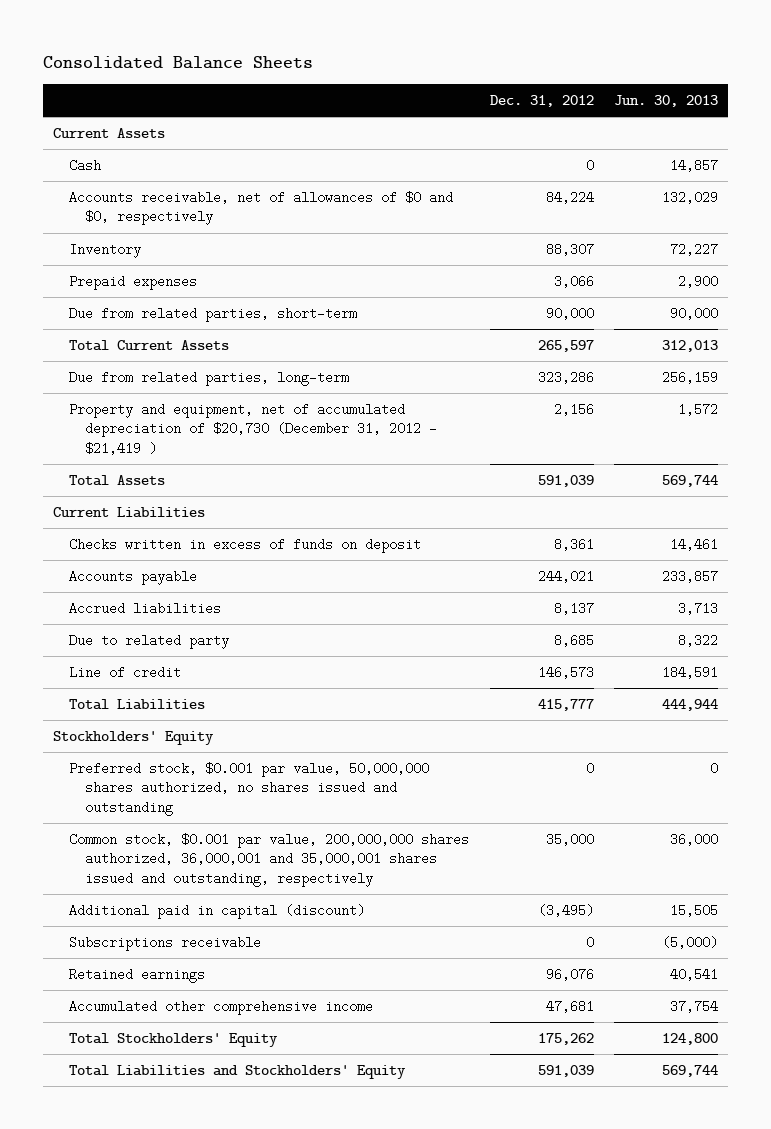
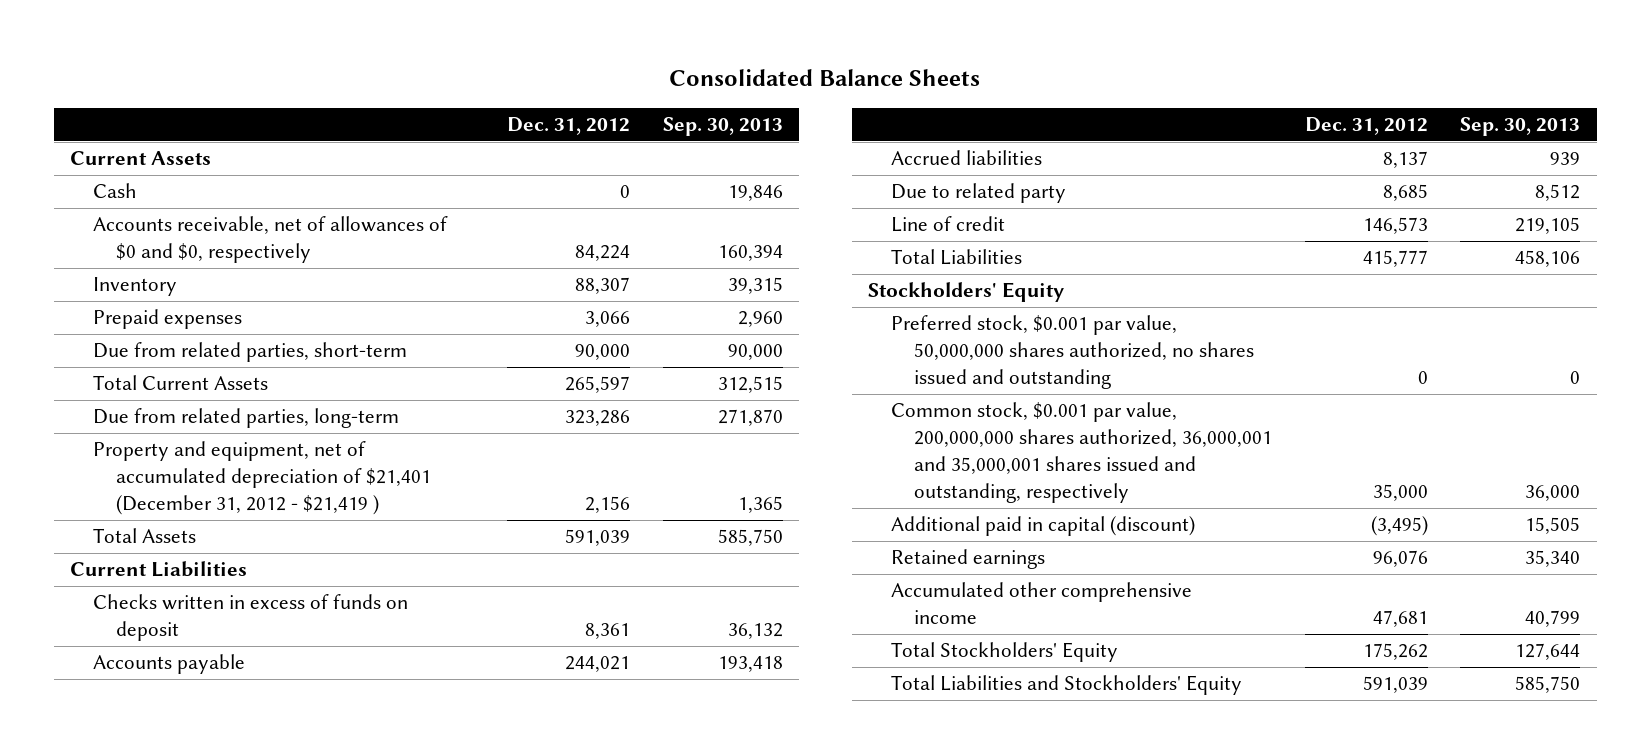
[613,94,718,107] Jun. 30, 2013 -> none
none -> [662,116,783,136] Sep. 30, 2013
[69,402,438,455] Property and equipment, net of accumulated depreciation of $20,730 (December 31, 2012 - $21,419 ) -> [93,441,432,516] Property and equipment, net of accumulated depreciation of $21,401 (December 31, 2012 - $21,419 )
[69,935,262,951] Subscriptions receivable -> none

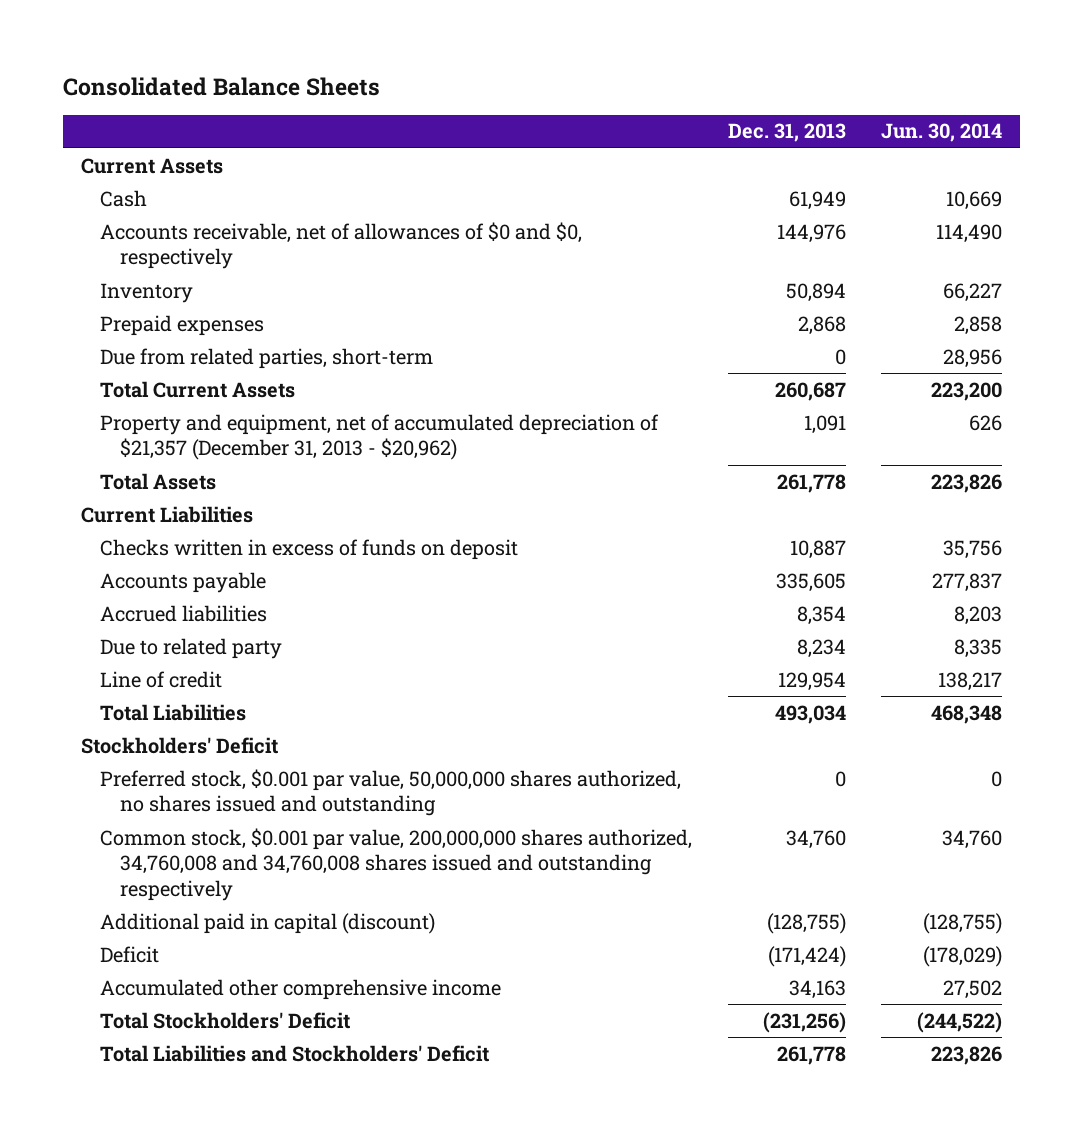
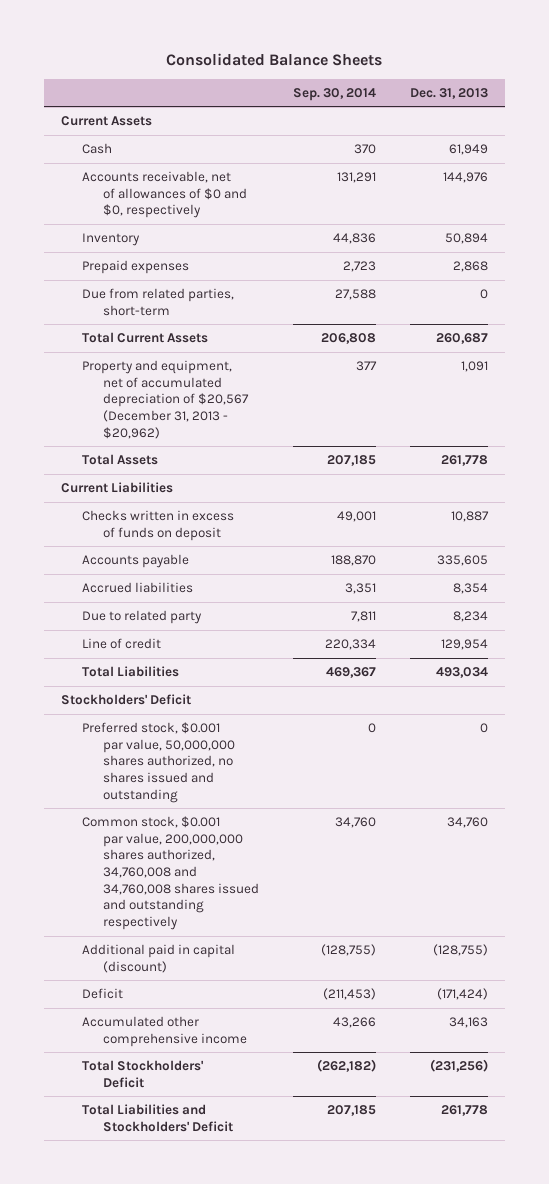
[881,123,1003,143] Jun. 30, 2014 -> none
none -> [292,87,376,101] Sep. 30, 2014
[100,413,660,461] Property and equipment, net of accumulated depreciation of $21,357 (December 31, 2013 - $20,962) -> [81,360,249,439] Property and equipment, net of accumulated depreciation of $20,567 (December 31, 2013 - $20,962)

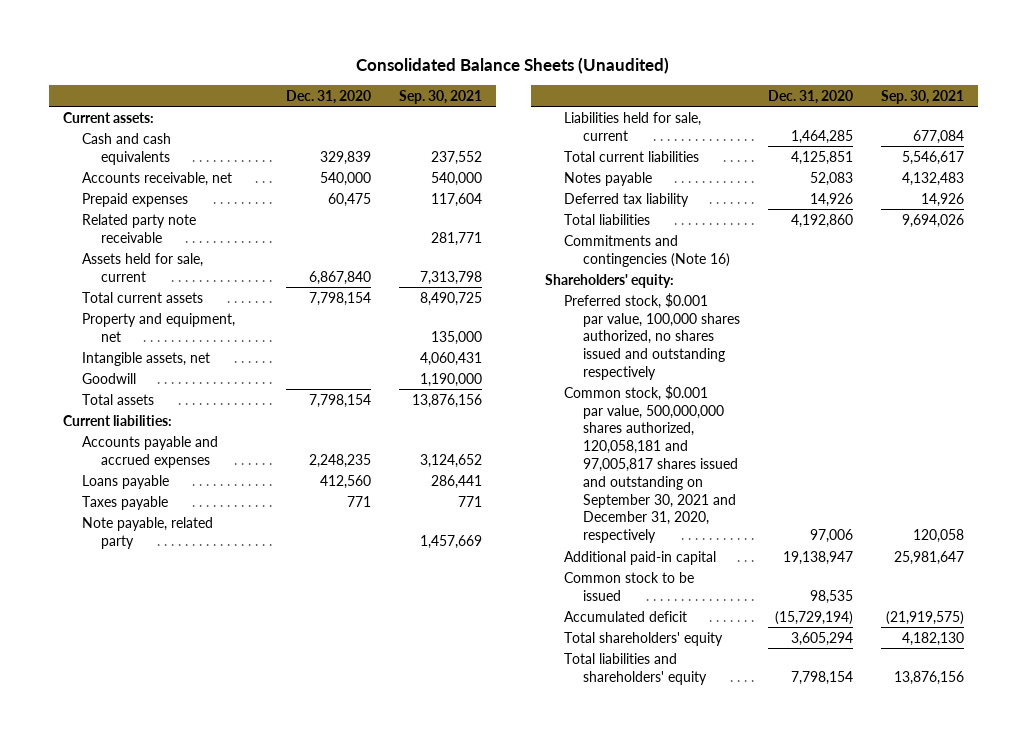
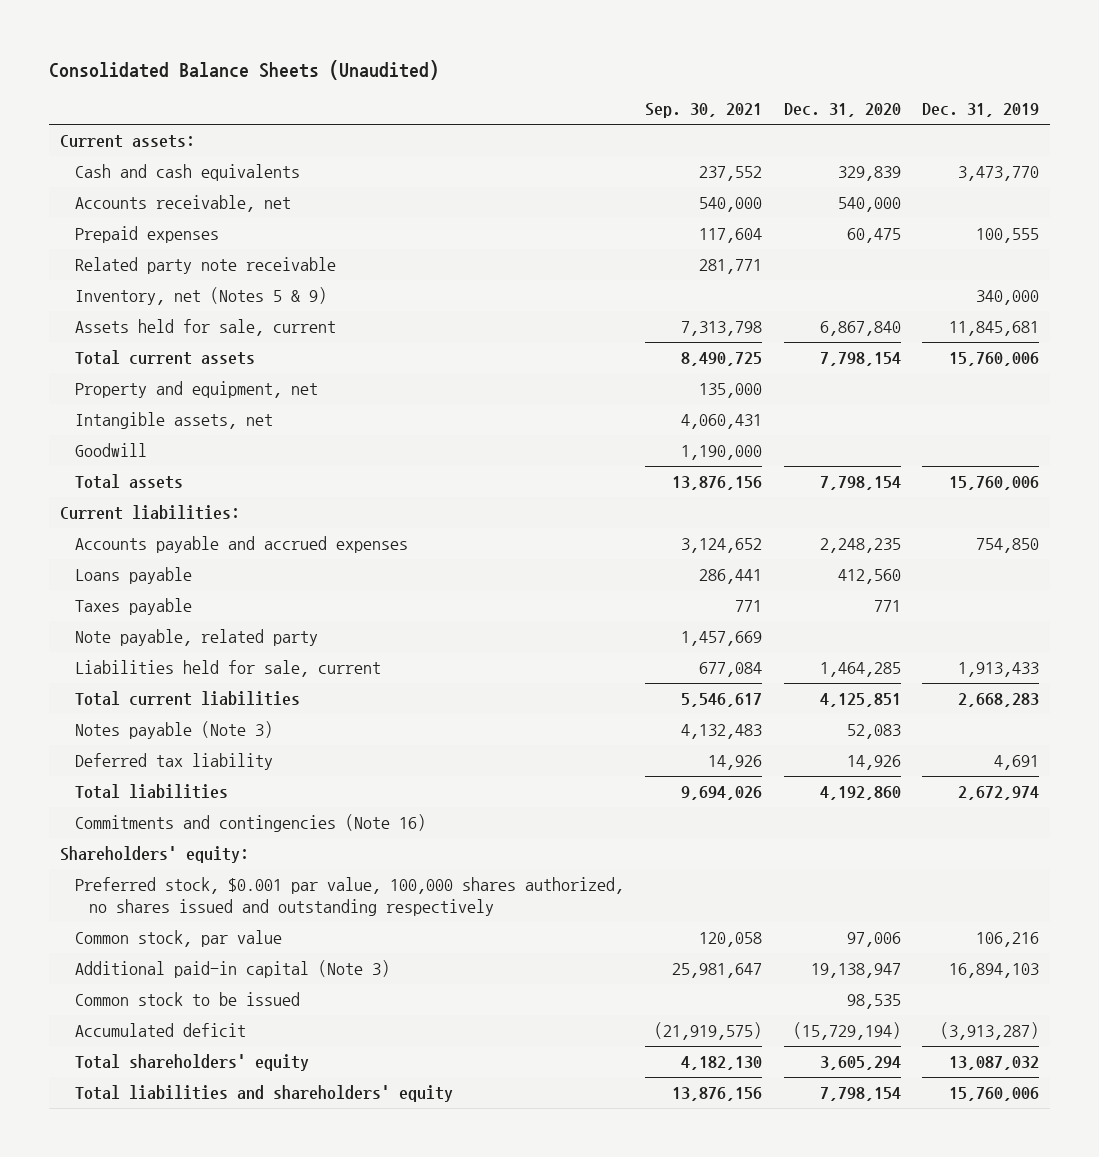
none -> [922,103,1040,118] Dec. 31, 2019
none -> [74,286,327,305] Inventory, net (Notes 5 & 9)
[564,171,653,186] Notes payable -> [74,720,273,739] Notes payable (Note 3)
[564,384,739,544] Common stock, $0.001 par value, 500,000,000 shares authorized, 120,058,181 and 97,005,817 shares issued and outstanding on September 30, 2021 and December 31, 2020, respectively -> [74,929,282,947] Common stock, par value
[564,550,717,565] Additional paid-in capital -> [74,959,390,978] Additional paid-in capital (Note 3)

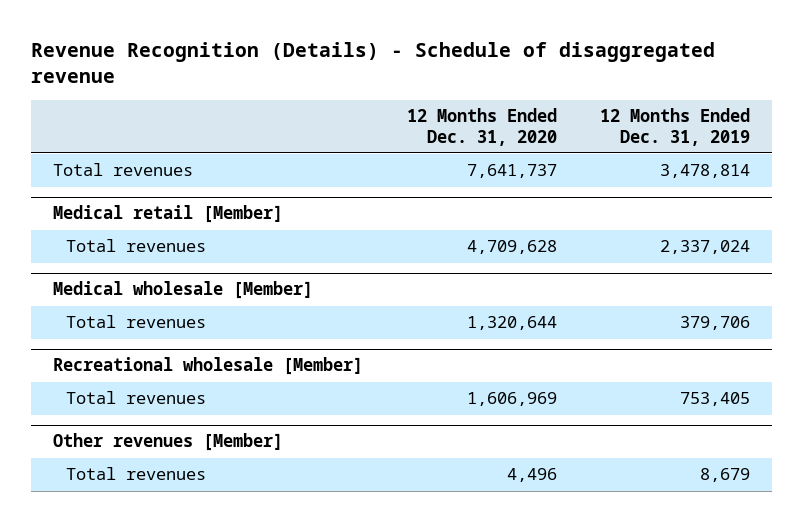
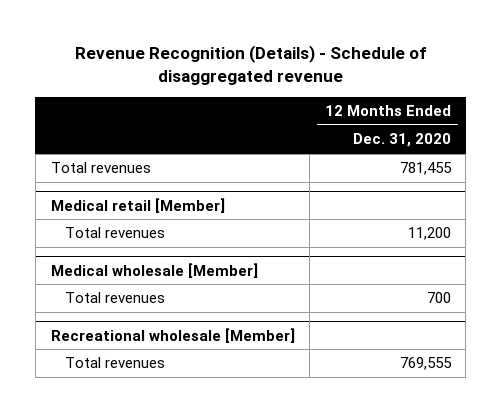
[600,108,751,146] 12 Months Ended Dec. 31, 2019 -> none
[466,164,557,179] 7,641,737 -> [399,162,452,176] 781,455
[466,240,557,255] 4,709,628 -> [407,227,451,241] 11,200
[466,316,557,331] 1,320,644 -> [426,292,451,304] 700
[52,433,283,452] Other revenues [Member] -> none
[65,467,206,481] Total revenues -> none
[466,392,557,407] 1,606,969 -> [399,357,452,371] 769,555

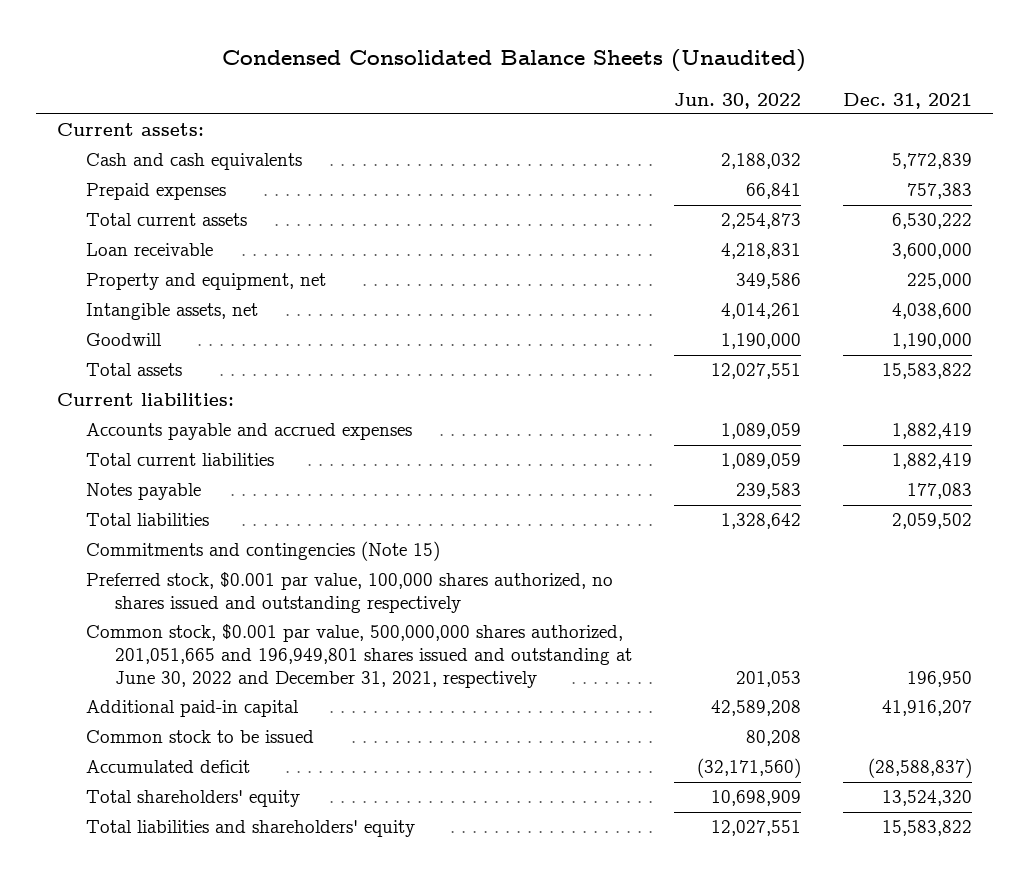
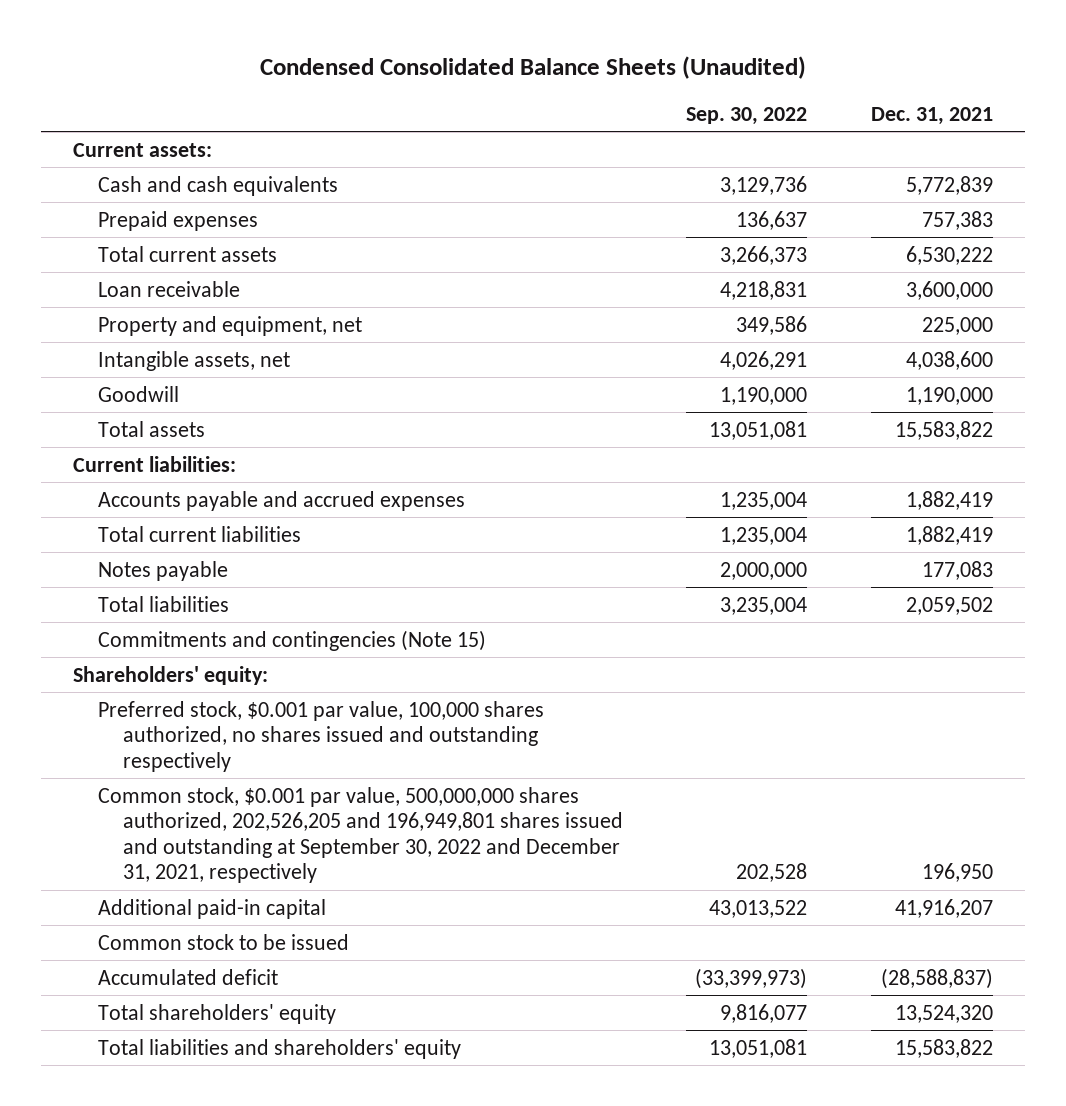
[673,92,801,109] Jun. 30, 2022 -> none
none -> [686,107,808,126] Sep. 30, 2022
none -> [72,665,268,685] Shareholders' equity:
[85,624,632,688] Common stock, $0.001 par value, 500,000,000 shares authorized, 201,051,665 and 196,949,801 shares issued and outstanding at June 30, 2022 and December 31, 2021, respectively -> [97,786,623,884] Common stock, $0.001 par value, 500,000,000 shares authorized, 202,526,205 and 196,949,801 shares issued and outstanding at September 30, 2022 and December 31, 2021, respectively

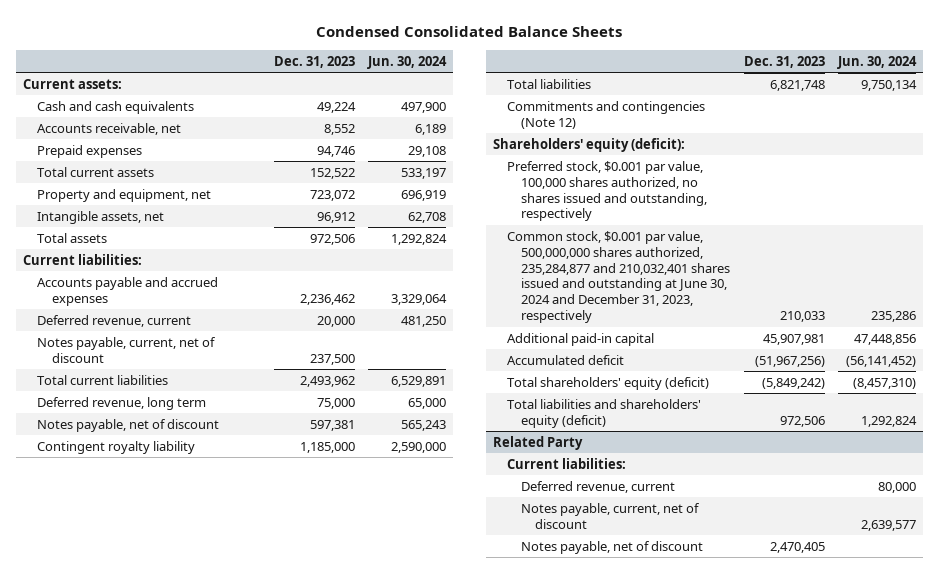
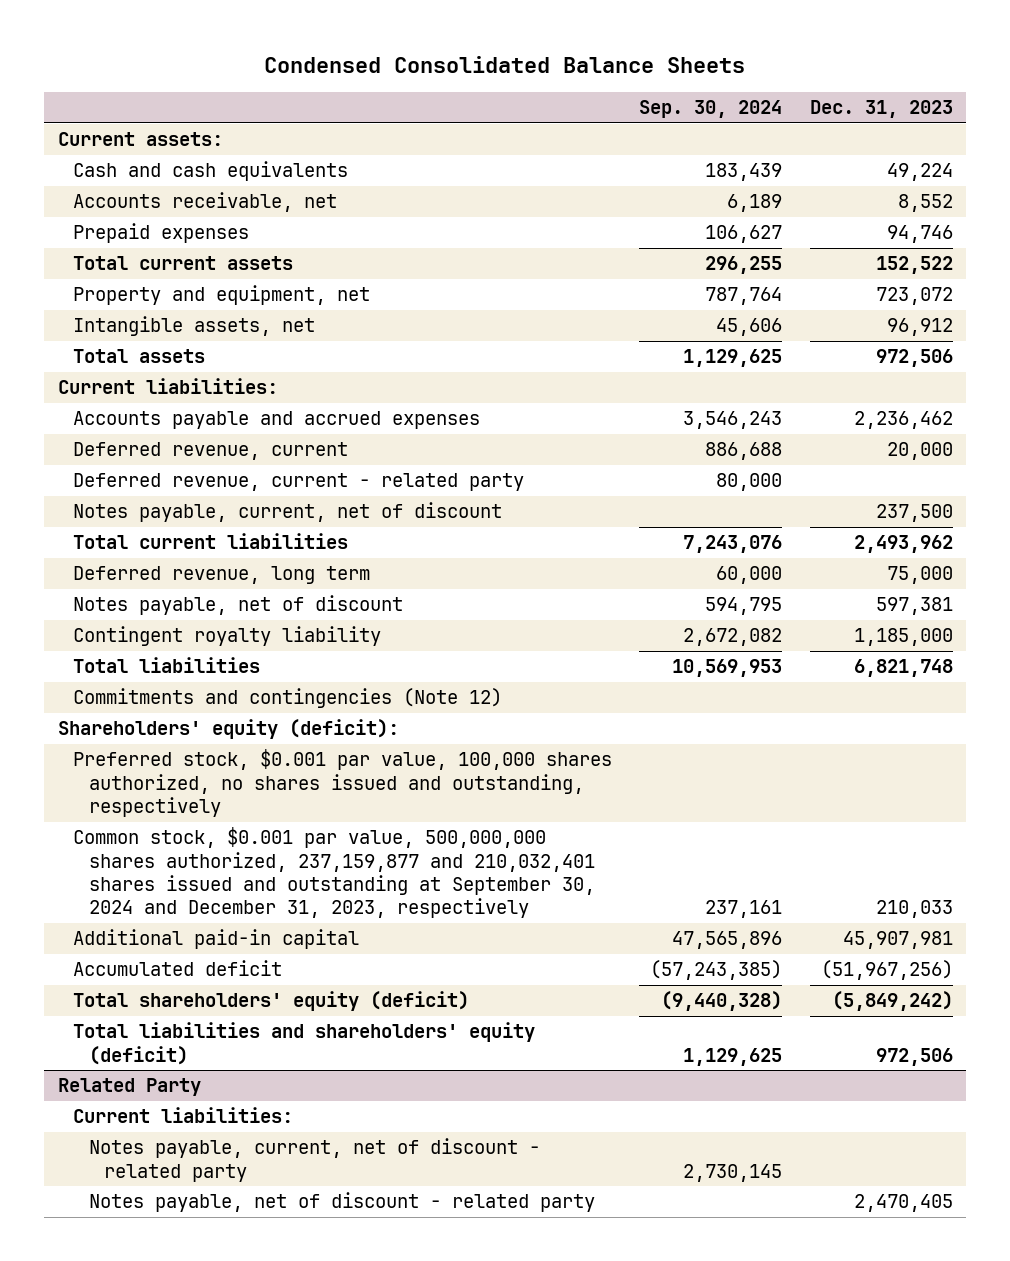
[367,55,448,69] Jun. 30, 2024 -> none
none -> [639,99,783,118] Sep. 30, 2024
none -> [73,473,525,492] Deferred revenue, current - related party
[506,230,731,324] Common stock, $0.001 par value, 500,000,000 shares authorized, 235,284,877 and 210,032,401 shares issued and outstanding at June 30, 2024 and December 31, 2023, respectively -> [73,827,595,919] Common stock, $0.001 par value, 500,000,000 shares authorized, 237,159,877 and 210,032,401 shares issued and outstanding at September 30, 2024 and December 31, 2023, respectively
[521,480,676,493] Deferred revenue, current -> none
[521,502,701,529] Notes payable, current, net of discount -> [88,1138,540,1182] Notes payable, current, net of discount - related party
[521,540,704,554] Notes payable, net of discount -> [88,1192,595,1213] Notes payable, net of discount - related party

